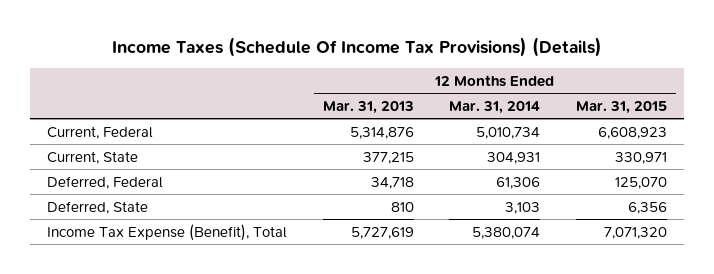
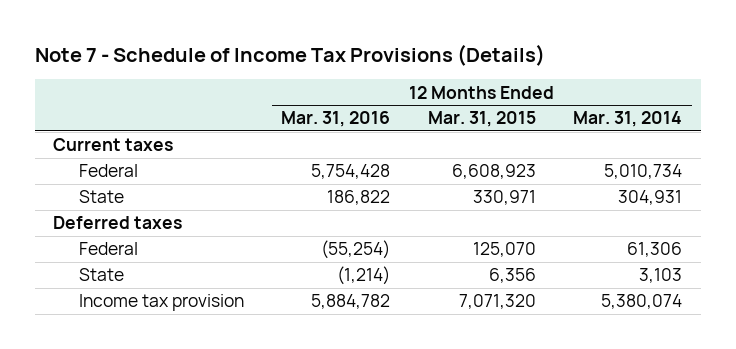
[112,36,603,57] Income Taxes (Schedule Of Income Tax Provisions) (Details) -> [34,43,545,66] Note 7 - Schedule of Income Tax Provisions (Details)
[322,100,414,114] Mar. 31, 2013 -> none
none -> [281,111,391,128] Mar. 31, 2016
none -> [53,138,174,152] Current taxes
[47,125,154,139] Current, Federal -> [78,164,138,178] Federal
[47,150,139,164] Current, State -> [78,190,124,204] State
none -> [53,216,183,230] Deferred taxes
[47,175,164,189] Deferred, Federal -> [78,242,138,256] Federal
[47,200,149,214] Deferred, State -> [78,268,124,282] State
[47,223,288,241] Income Tax Expense (Benefit), Total -> [78,294,244,312] Income tax provision

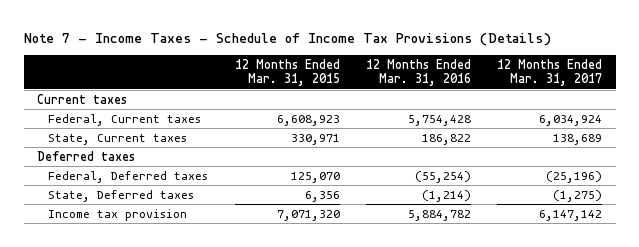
[34,43,545,66] Note 7 - Schedule of Income Tax Provisions (Details) -> [23,32,551,46] Note 7 - Income Taxes - Schedule of Income Tax Provisions (Details)
[573,111,683,128] Mar. 31, 2014 -> none
none -> [497,58,603,87] 12 Months Ended Mar. 31, 2017
[78,164,138,178] Federal -> [48,113,202,126] Federal, Current taxes
[78,190,124,204] State -> [48,133,188,145] State, Current taxes
[78,242,138,256] Federal -> [48,170,209,183] Federal, Deferred taxes
[78,268,124,282] State -> [48,189,195,202] State, Deferred taxes

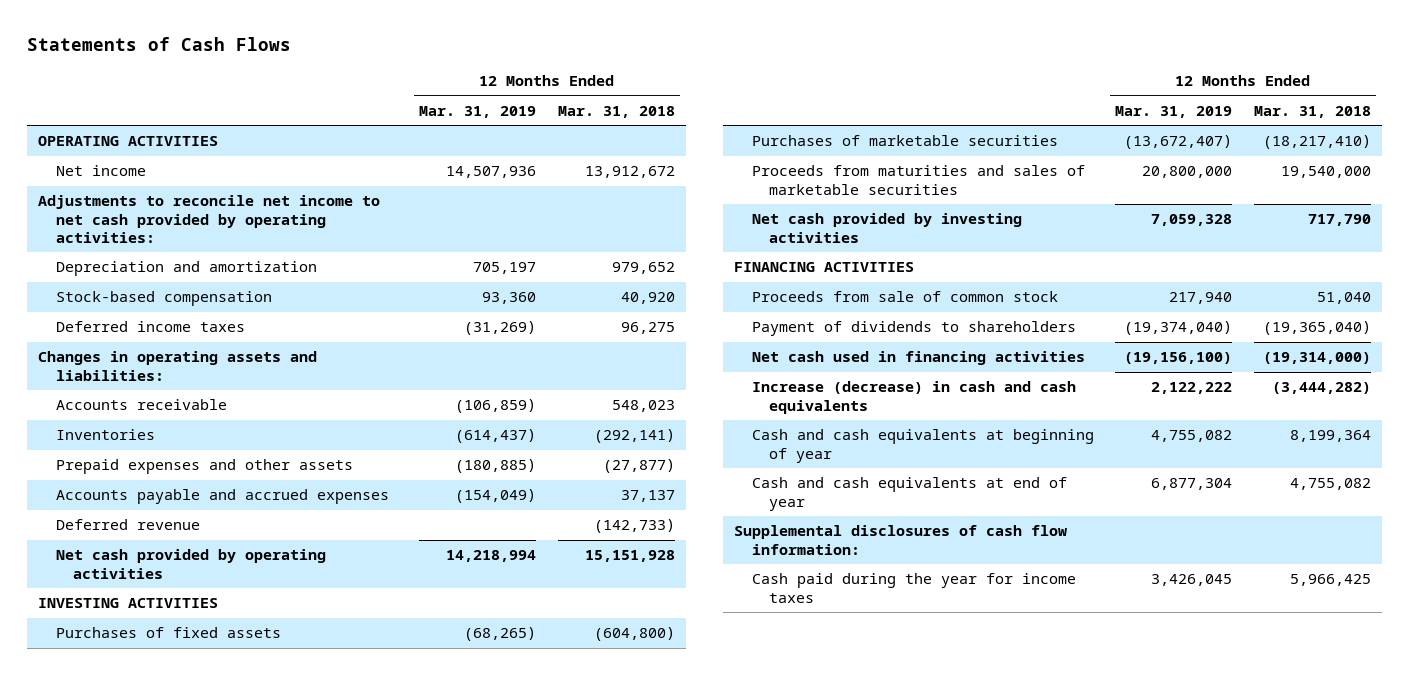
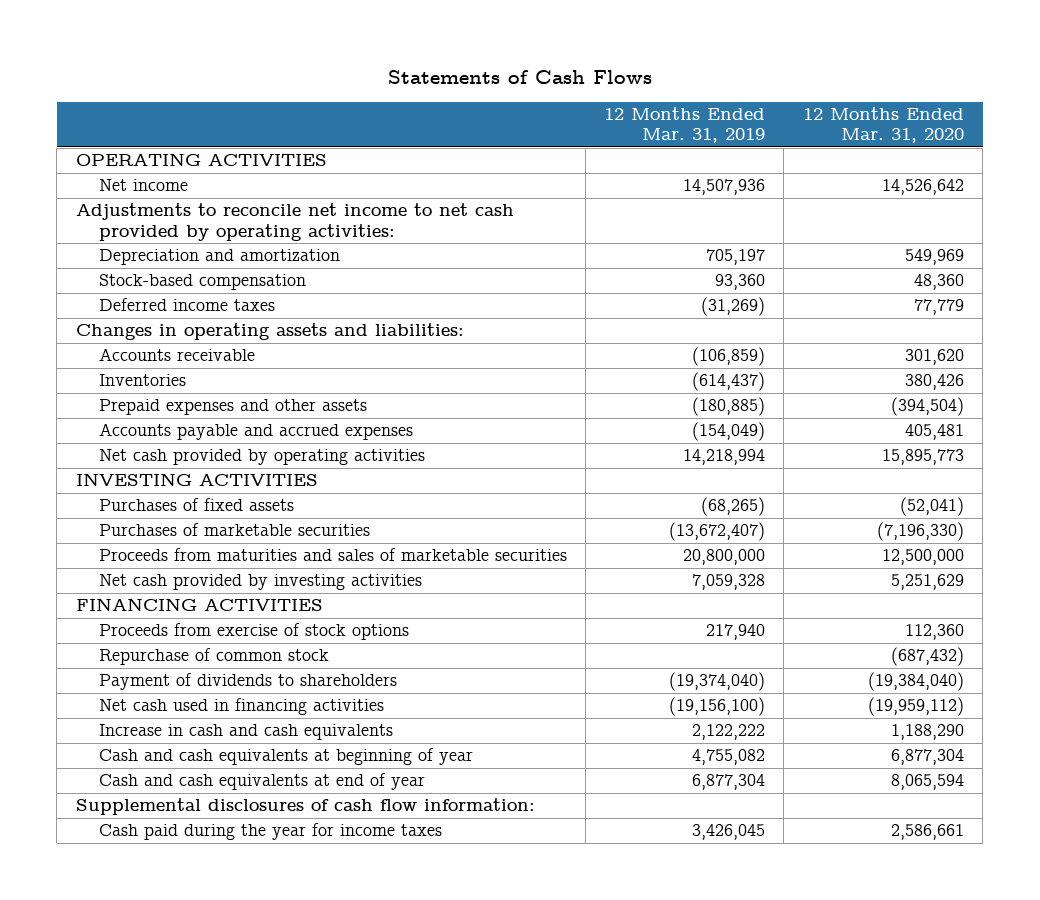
[557,105,675,118] Mar. 31, 2018 -> none
none -> [802,107,964,144] 12 Months Ended Mar. 31, 2020
[55,519,200,531] Deferred revenue -> none
[751,291,1058,303] Proceeds from sale of common stock -> [98,623,409,641] Proceeds from exercise of stock options
none -> [98,648,329,666] Repurchase of common stock
[751,381,1076,414] Increase (decrease) in cash and cash equivalents -> [98,724,393,741] Increase in cash and cash equivalents

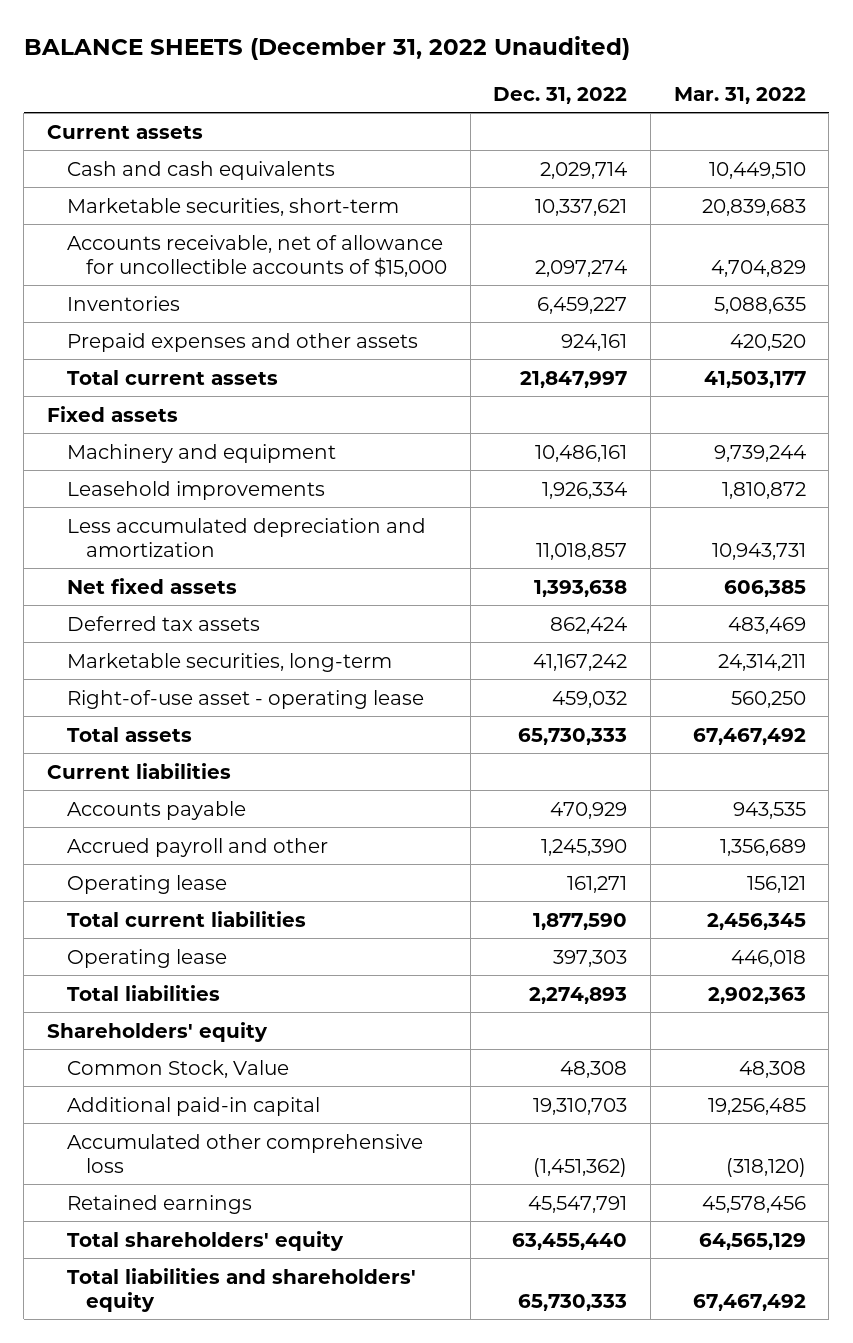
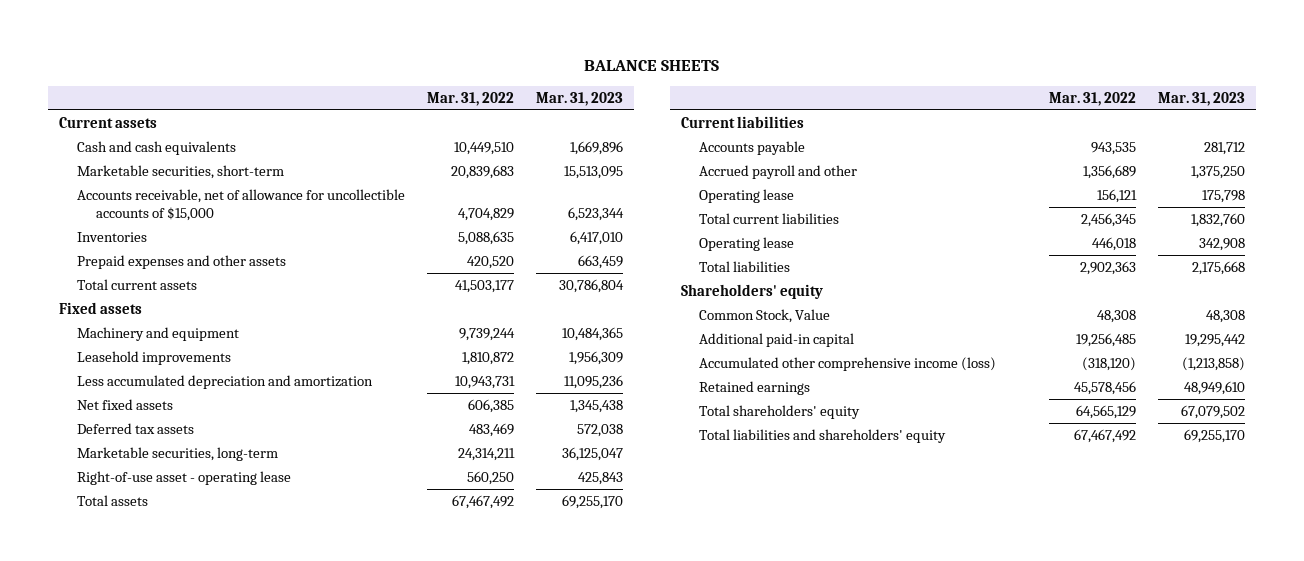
[23,36,630,61] BALANCE SHEETS (December 31, 2022 Unaudited) -> [584,60,720,72] BALANCE SHEETS
[493,86,628,104] Dec. 31, 2022 -> none
none -> [535,91,623,106] Mar. 31, 2023
[66,1133,423,1173] Accumulated other comprehensive loss -> [699,356,997,371] Accumulated other comprehensive income (loss)

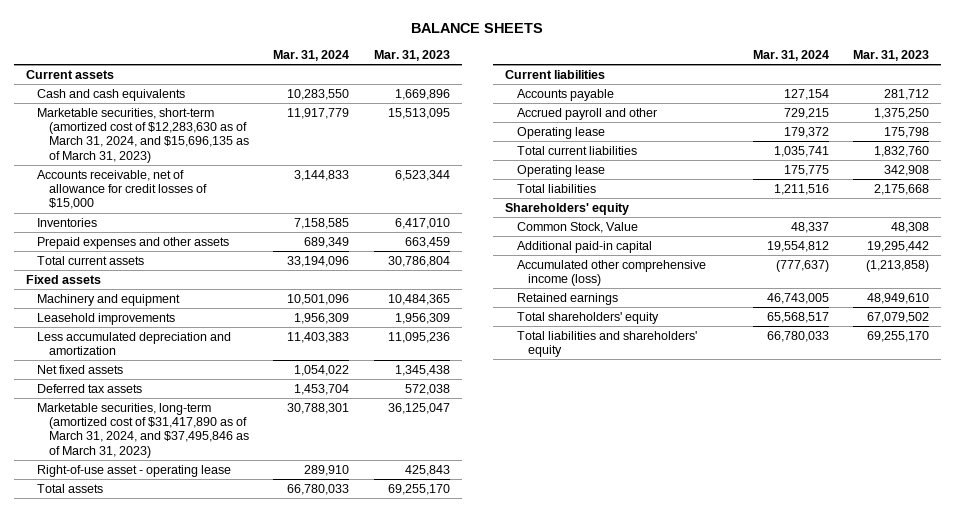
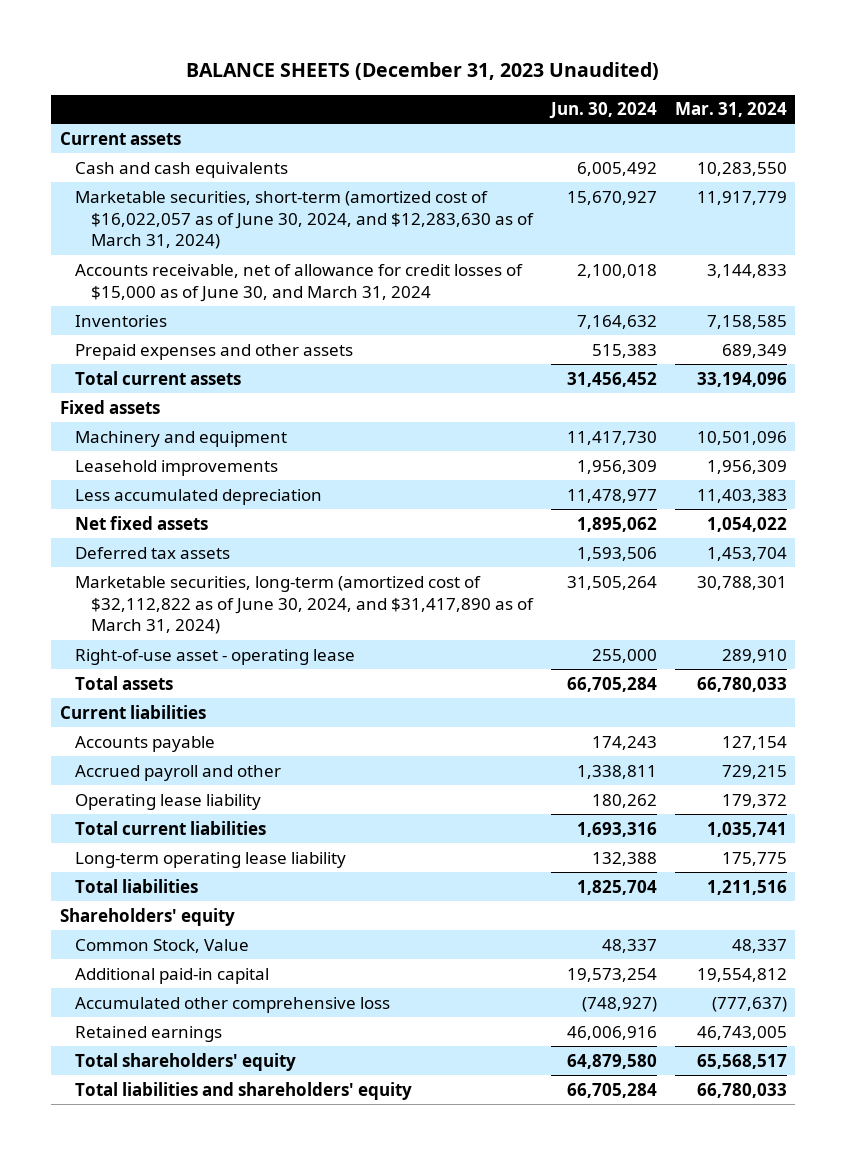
[411,22,544,33] BALANCE SHEETS -> [186,62,660,81] BALANCE SHEETS (December 31, 2023 Unaudited)
[373,50,450,62] Mar. 31, 2023 -> none
none -> [548,102,657,120] Jun. 30, 2024
[37,107,250,163] Marketable securities, short-term (amortized cost of $12,283,630 as of March 31, 2024, and $15,696,135 as of March 31, 2023) -> [75,190,535,250] Marketable securities, short-term (amortized cost of $16,022,057 as of June 30, 2024, and $12,283,630 as of March 31, 2024)
[37,169,208,210] Accounts receivable, net of allowance for credit losses of $15,000 -> [75,263,524,302] Accounts receivable, net of allowance for credit losses of $15,000 as of June 30, and March 31, 2024
[37,331,232,356] Less accumulated depreciation and amortization -> [75,488,323,505] Less accumulated depreciation
[37,402,250,458] Marketable securities, long-term (amortized cost of $31,417,890 as of March 31, 2024, and $37,495,846 as of March 31, 2023) -> [75,575,535,635] Marketable securities, long-term (amortized cost of $32,112,822 as of June 30, 2024, and $31,417,890 as of March 31, 2024)
[516,126,605,139] Operating lease -> [75,793,262,810] Operating lease liability
[516,164,605,177] Operating lease -> [75,851,347,868] Long-term operating lease liability
[516,259,706,287] Accumulated other comprehensive income (loss) -> [75,996,391,1013] Accumulated other comprehensive loss

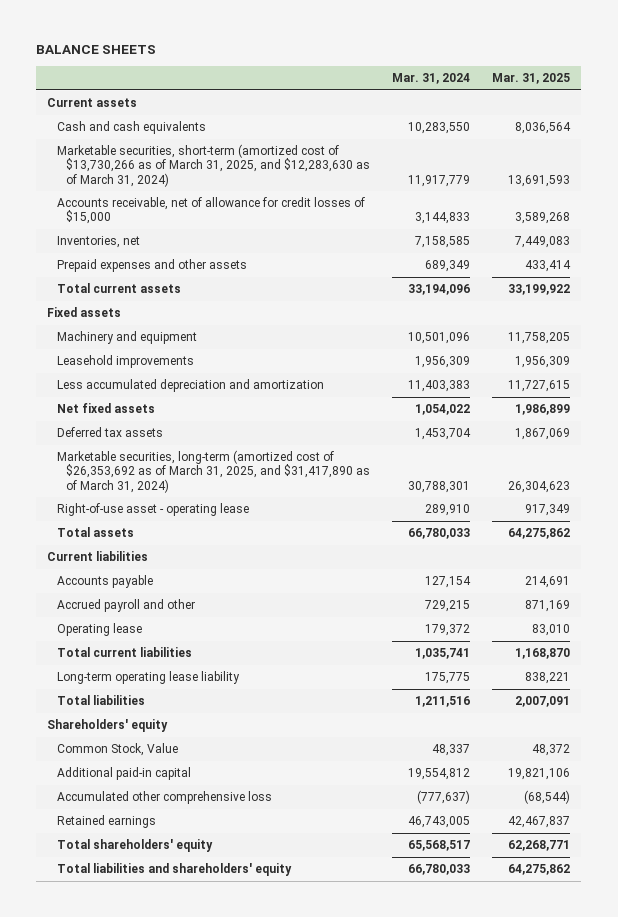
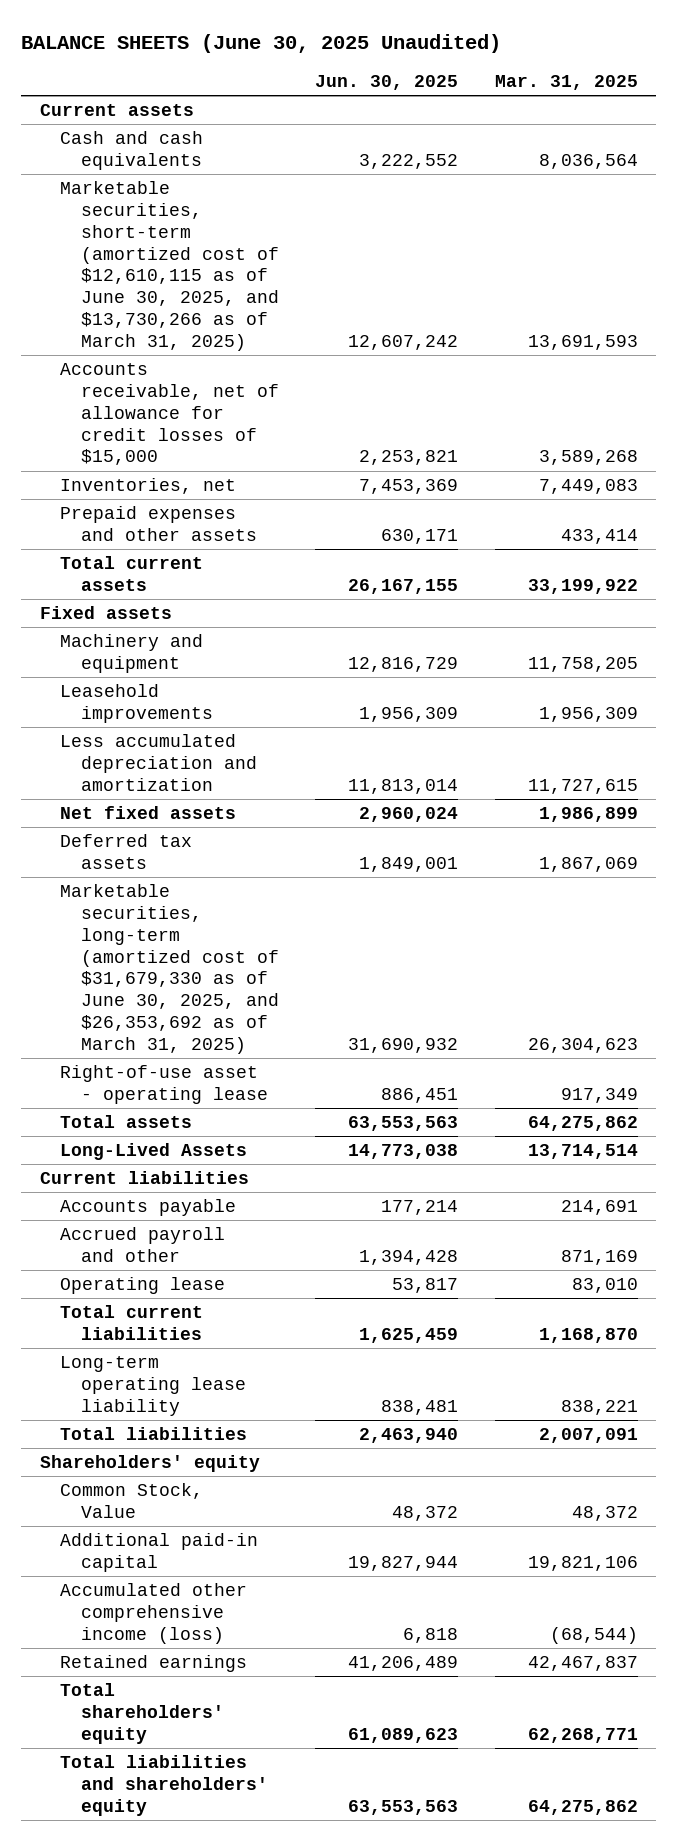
[36,45,157,55] BALANCE SHEETS -> [21,34,502,54] BALANCE SHEETS (June 30, 2025 Unaudited)
[392,73,471,85] Mar. 31, 2024 -> none
none -> [315,75,459,91] Jun. 30, 2025
[56,143,370,187] Marketable securities, short-term (amortized cost of $13,730,266 as of March 31, 2025, and $12,283,630 as of March 31, 2024) -> [60,180,279,352] Marketable securities, short-term (amortized cost of $12,610,115 as of June 30, 2025, and $13,730,266 as of March 31, 2025)
[56,449,370,493] Marketable securities, long-term (amortized cost of $26,353,692 as of March 31, 2025, and $31,417,890 as of March 31, 2024) -> [60,883,279,1055] Marketable securities, long-term (amortized cost of $31,679,330 as of June 30, 2025, and $26,353,692 as of March 31, 2025)
none -> [60,1142,248,1160] Long-Lived Assets
[56,790,272,804] Accumulated other comprehensive loss -> [60,1582,248,1644] Accumulated other comprehensive income (loss)

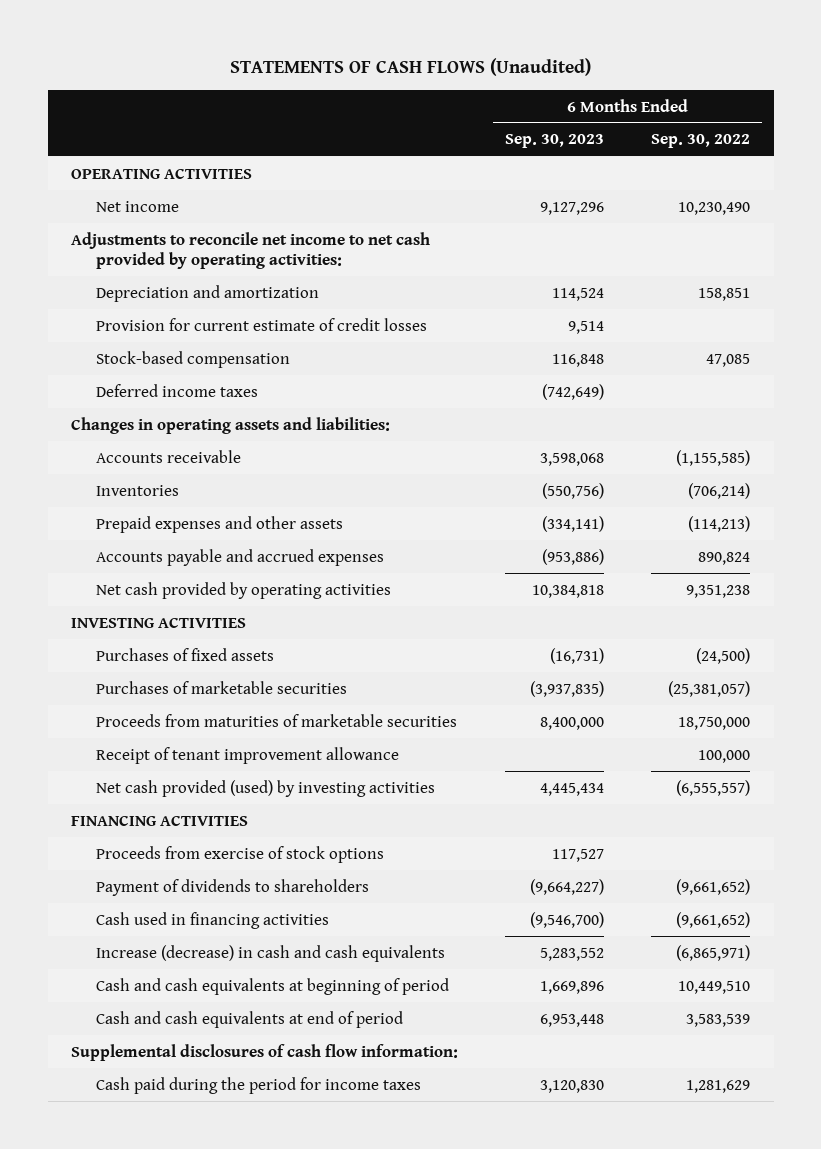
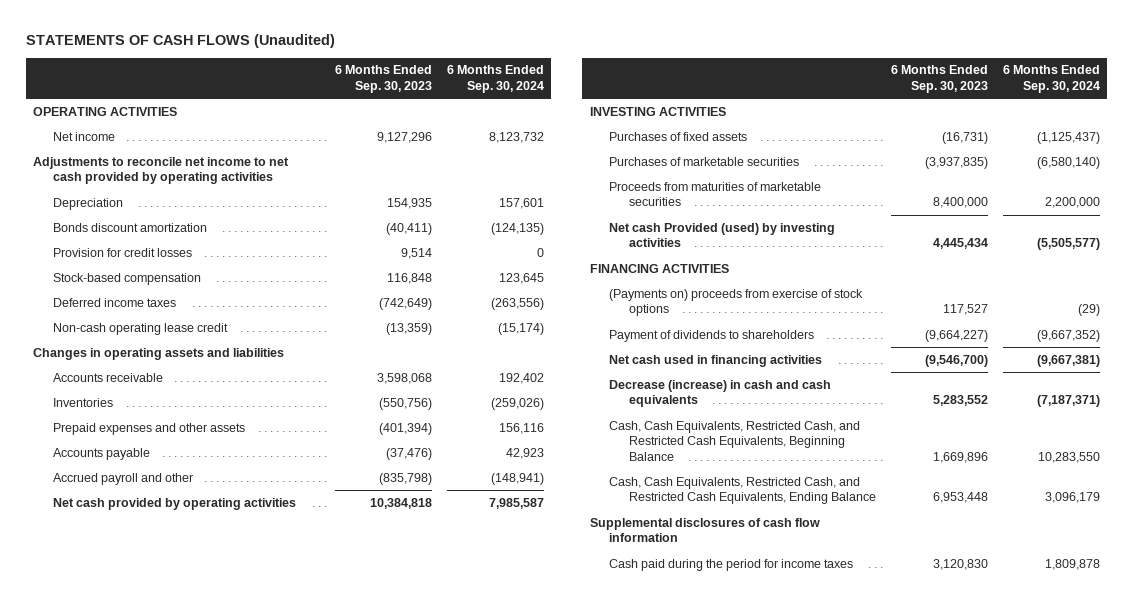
[651,134,751,149] Sep. 30, 2022 -> none
none -> [446,65,544,94] 6 Months Ended Sep. 30, 2024
[96,284,320,302] Depreciation and amortization -> none
[71,231,431,269] Adjustments to reconcile net income to net cash provided by operating activities: -> [33,156,290,185] Adjustments to reconcile net income to net cash provided by operating activities
none -> [52,197,123,210] Depreciation
none -> [52,222,207,232] Bonds discount amortization
[96,317,428,331] Provision for current estimate of credit losses -> [52,247,192,257] Provision for credit losses
none -> [52,322,228,335] Non-cash operating lease credit
[71,416,391,434] Changes in operating assets and liabilities: -> [33,347,285,360] Changes in operating assets and liabilities
[542,515,605,532] (334,141) -> [378,422,432,435] (401,394)
[96,548,385,566] Accounts payable and accrued expenses -> [52,447,150,460] Accounts payable
[542,548,605,565] (953,886) -> [385,447,432,460] (37,476)
none -> [52,472,193,485] Accrued payroll and other
[96,746,400,764] Receipt of tenant improvement allowance -> none
[96,779,436,797] Net cash provided (used) by investing activities -> [609,222,836,248] Net cash Provided (used) by investing activities
[96,845,385,863] Proceeds from exercise of stock options -> [609,288,864,317] (Payments on) proceeds from exercise of stock options
[96,911,330,929] Cash used in financing activities -> [609,354,823,367] Net cash used in financing activities
[96,944,446,962] Increase (decrease) in cash and cash equivalents -> [609,379,832,408] Decrease (increase) in cash and cash equivalents
[96,977,450,995] Cash and cash equivalents at beginning of period -> [609,420,861,462] Cash, Cash Equivalents, Restricted Cash, and Restricted Cash Equivalents, Beginning Balance
[96,1010,404,1028] Cash and cash equivalents at end of period -> [609,476,876,505] Cash, Cash Equivalents, Restricted Cash, and Restricted Cash Equivalents, Ending Balance
[71,1043,459,1061] Supplemental disclosures of cash flow information: -> [589,517,820,543] Supplemental disclosures of cash flow information

